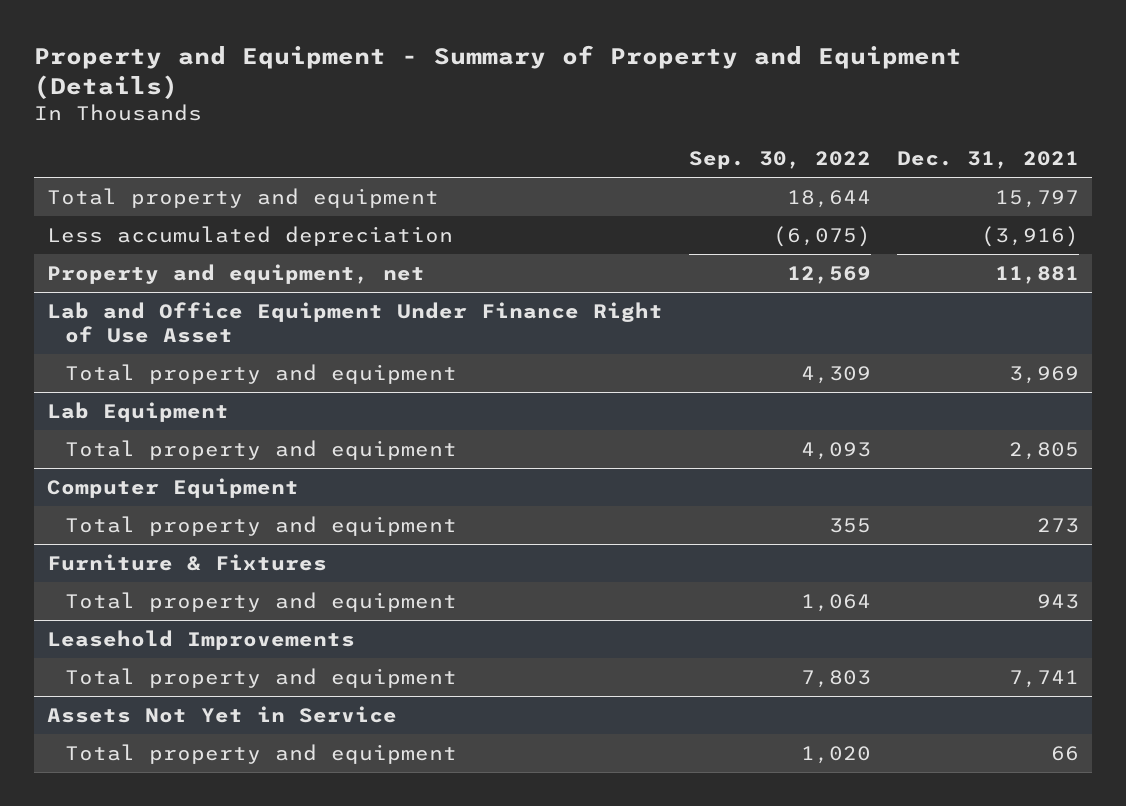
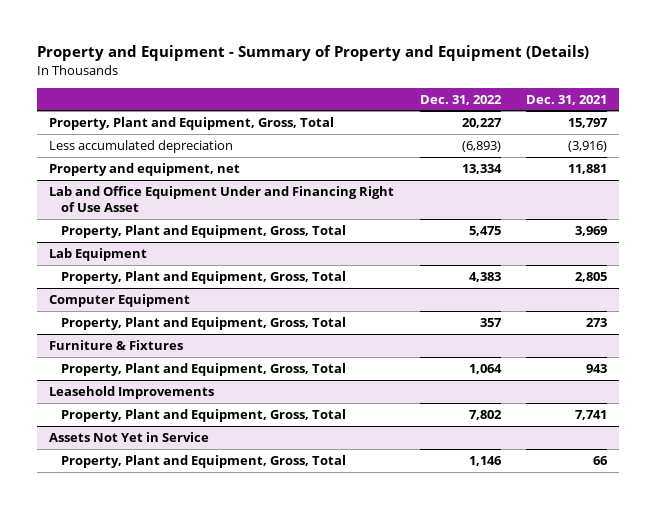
[688,151,871,170] Sep. 30, 2022 -> none
none -> [419,94,502,105] Dec. 31, 2022
[47,187,440,208] Total property and equipment -> [49,116,335,130] Property, Plant and Equipment, Gross, Total
[47,301,664,344] Lab and Office Equipment Under Finance Right of Use Asset -> [49,185,395,213] Lab and Office Equipment Under and Financing Right of Use Asset
[65,363,458,384] Total property and equipment -> [60,224,346,238] Property, Plant and Equipment, Gross, Total
[65,439,458,460] Total property and equipment -> [60,270,346,284] Property, Plant and Equipment, Gross, Total
[65,515,458,536] Total property and equipment -> [60,316,346,330] Property, Plant and Equipment, Gross, Total
[65,591,458,612] Total property and equipment -> [60,362,346,376] Property, Plant and Equipment, Gross, Total
[65,667,458,688] Total property and equipment -> [60,408,346,422] Property, Plant and Equipment, Gross, Total
[65,743,458,764] Total property and equipment -> [60,454,346,468] Property, Plant and Equipment, Gross, Total

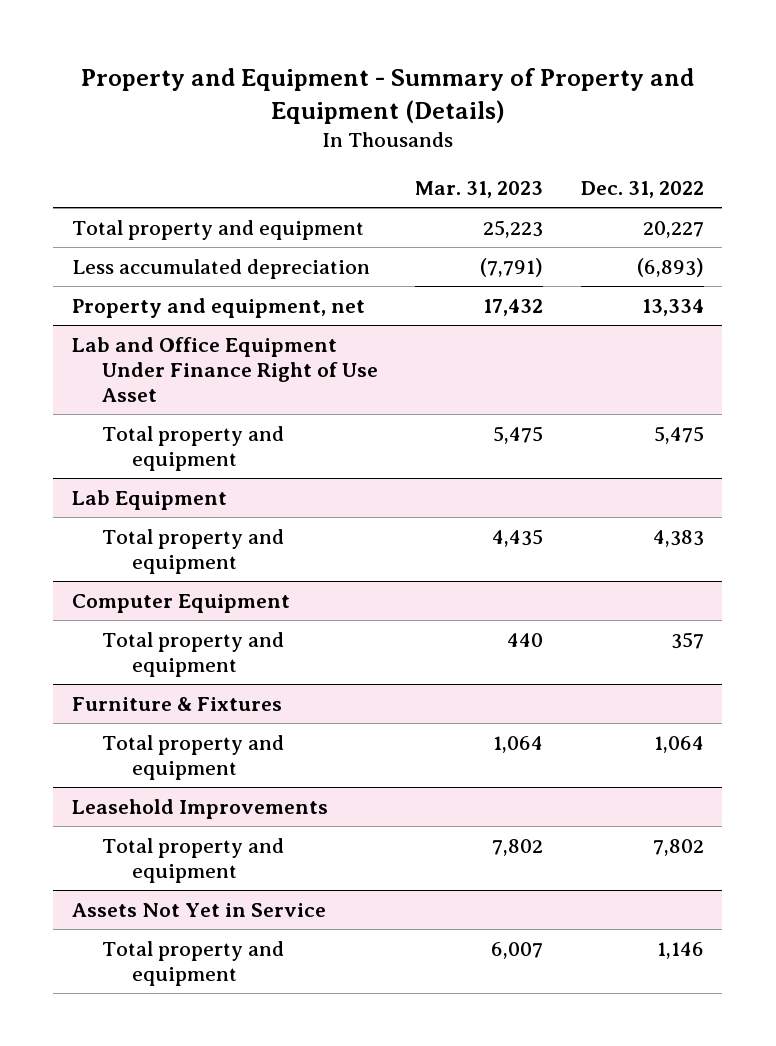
[525,94,607,105] Dec. 31, 2021 -> none
none -> [415,181,544,199] Mar. 31, 2023
[49,116,335,130] Property, Plant and Equipment, Gross, Total -> [72,219,365,240] Total property and equipment
[49,185,395,213] Lab and Office Equipment Under and Financing Right of Use Asset -> [72,336,378,402] Lab and Office Equipment Under Finance Right of Use Asset
[60,224,346,238] Property, Plant and Equipment, Gross, Total -> [101,425,284,471] Total property and equipment
[60,270,346,284] Property, Plant and Equipment, Gross, Total -> [101,528,284,574] Total property and equipment
[60,316,346,330] Property, Plant and Equipment, Gross, Total -> [101,631,284,677] Total property and equipment
[60,362,346,376] Property, Plant and Equipment, Gross, Total -> [101,734,284,780] Total property and equipment
[60,408,346,422] Property, Plant and Equipment, Gross, Total -> [101,837,284,883] Total property and equipment
[60,454,346,468] Property, Plant and Equipment, Gross, Total -> [101,940,284,986] Total property and equipment

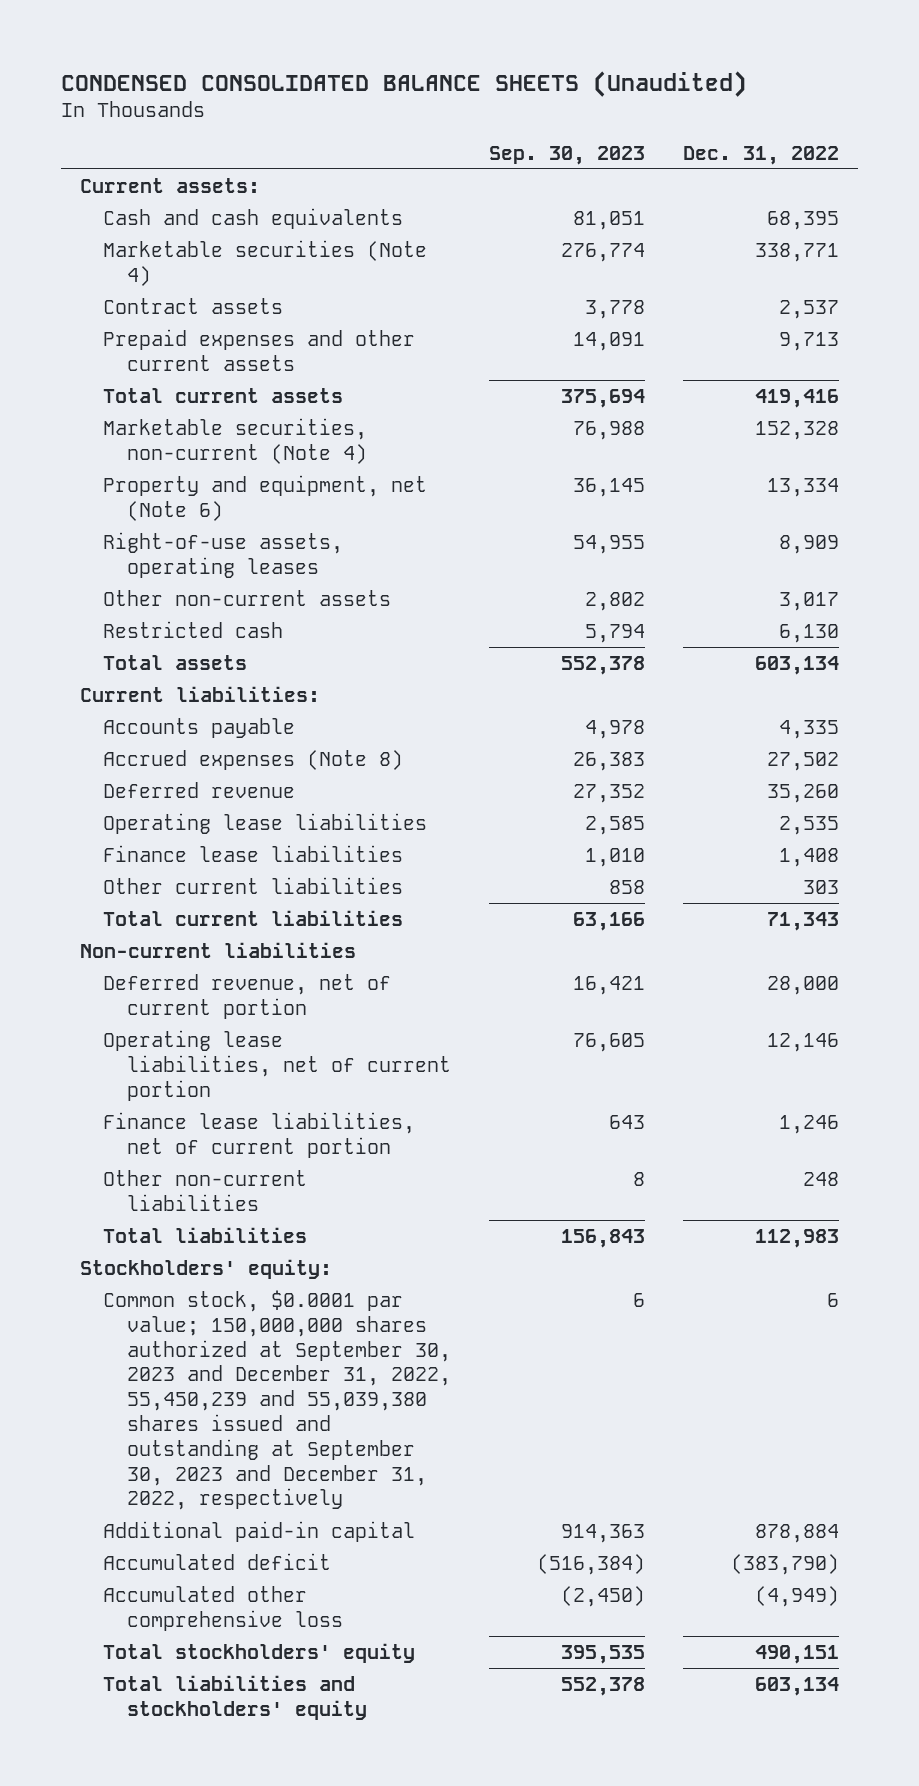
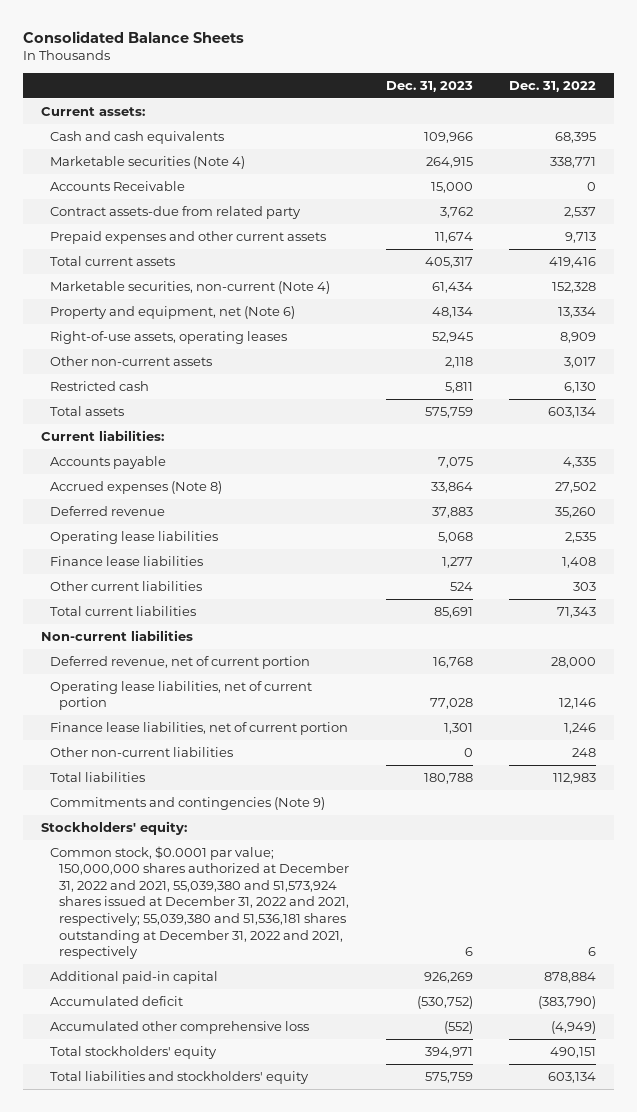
[60,70,747,97] CONDENSED CONSOLIDATED BALANCE SHEETS (Unaudited) -> [22,30,244,43] Consolidated Balance Sheets
[488,145,645,165] Sep. 30, 2023 -> none
none -> [385,80,473,92] Dec. 31, 2023
none -> [50,180,186,191] Accounts Receivable
[103,297,284,314] Contract assets -> [50,205,302,219] Contract assets-due from related party
none -> [50,796,326,810] Commitments and contingencies (Note 9)
[103,1289,451,1511] Common stock, $0.0001 par value; 150,000,000 shares authorized at September 30, 2023 and December 31, 2022, 55,450,239 and 55,039,380 shares issued and outstanding at September 30, 2023 and December 31, 2022, respectively -> [50,845,350,960] Common stock, $0.0001 par value; 150,000,000 shares authorized at December 31, 2022 and 2021, 55,039,380 and 51,573,924 shares issued at December 31, 2022 and 2021, respectively; 55,039,380 and 51,536,181 shares outstanding at December 31, 2022 and 2021, respectively

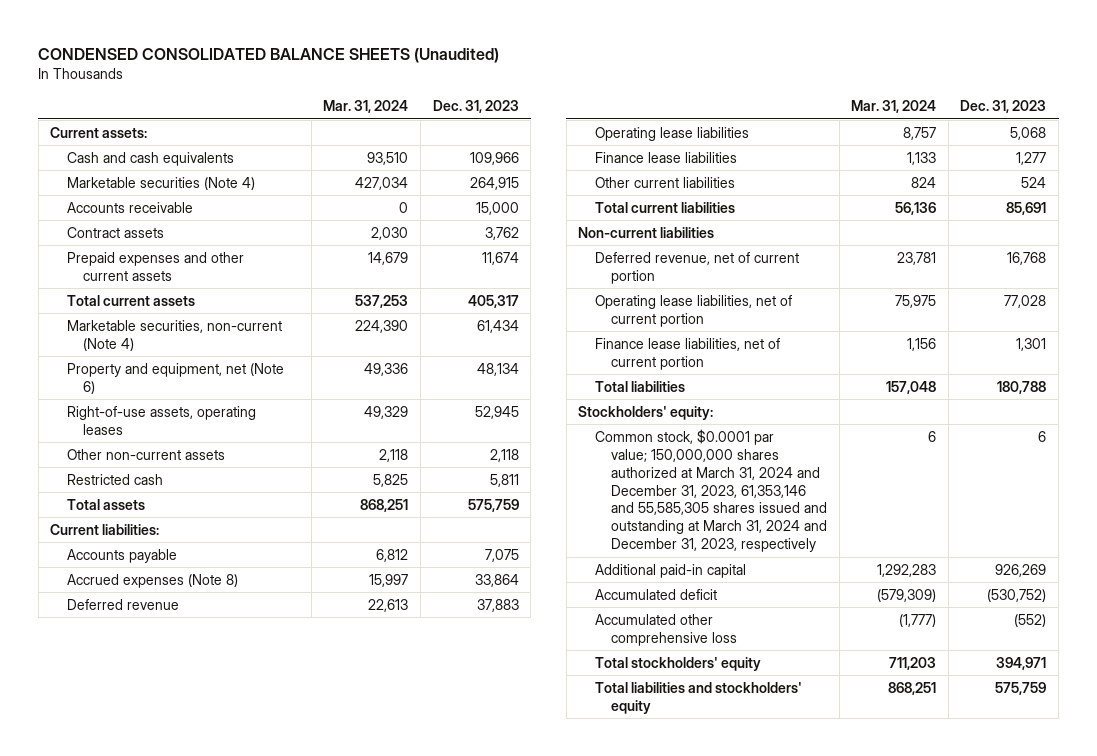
[22,30,244,43] Consolidated Balance Sheets -> [38,48,500,64] CONDENSED CONSOLIDATED BALANCE SHEETS (Unaudited)
[509,80,597,92] Dec. 31, 2022 -> none
none -> [323,100,409,114] Mar. 31, 2024
[50,180,186,191] Accounts Receivable -> [66,201,193,213] Accounts receivable
[50,205,302,219] Contract assets-due from related party -> [66,226,164,238] Contract assets
[50,746,234,757] Other non-current liabilities -> none
[50,796,326,810] Commitments and contingencies (Note 9) -> none
[50,845,350,960] Common stock, $0.0001 par value; 150,000,000 shares authorized at December 31, 2022 and 2021, 55,039,380 and 51,573,924 shares issued at December 31, 2022 and 2021, respectively; 55,039,380 and 51,536,181 shares outstanding at December 31, 2022 and 2021, respectively -> [594,428,827,553] Common stock, $0.0001 par value; 150,000,000 shares authorized at March 31, 2024 and December 31, 2023, 61,353,146 and 55,585,305 shares issued and outstanding at March 31, 2024 and December 31, 2023, respectively

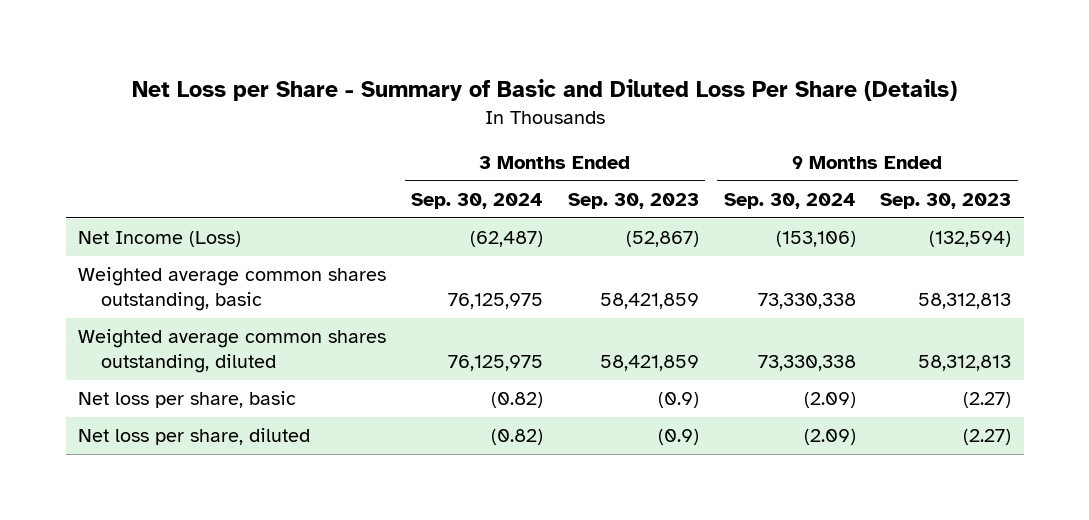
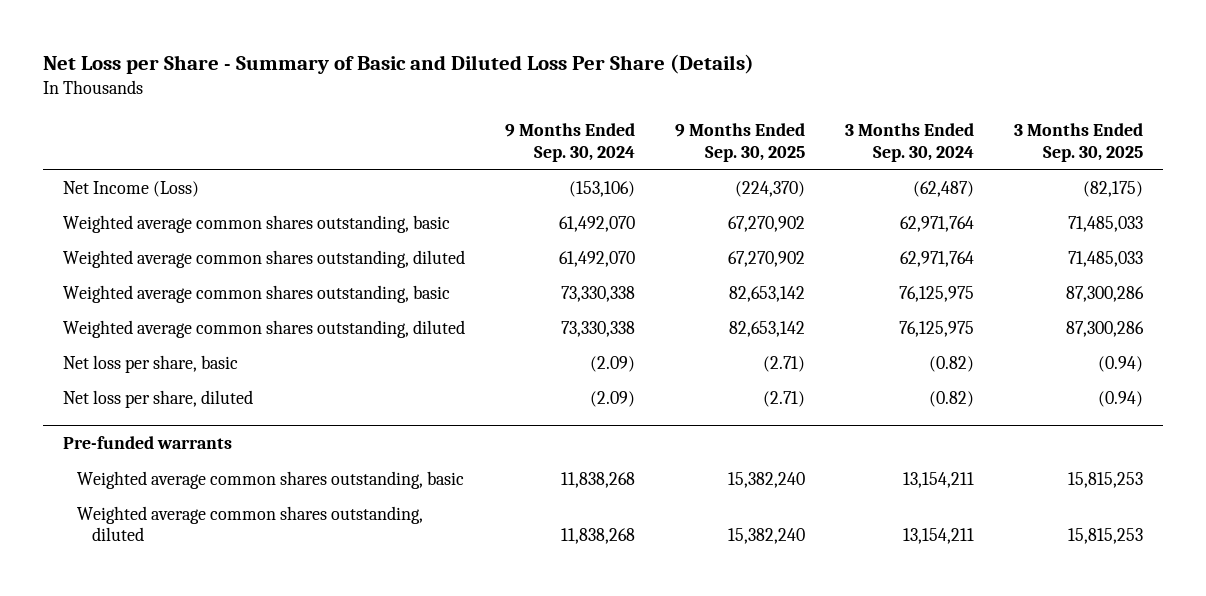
[567,193,699,210] Sep. 30, 2023 -> none
[880,193,1012,210] Sep. 30, 2023 -> none
none -> [674,122,805,162] 9 Months Ended Sep. 30, 2025
none -> [1014,122,1144,162] 3 Months Ended Sep. 30, 2025
none -> [62,214,450,233] Weighted average common shares outstanding, basic
none -> [62,249,465,268] Weighted average common shares outstanding, diluted
none -> [62,436,232,450] Pre-funded warrants
none -> [77,470,465,489] Weighted average common shares outstanding, basic
none -> [77,505,424,542] Weighted average common shares outstanding, diluted

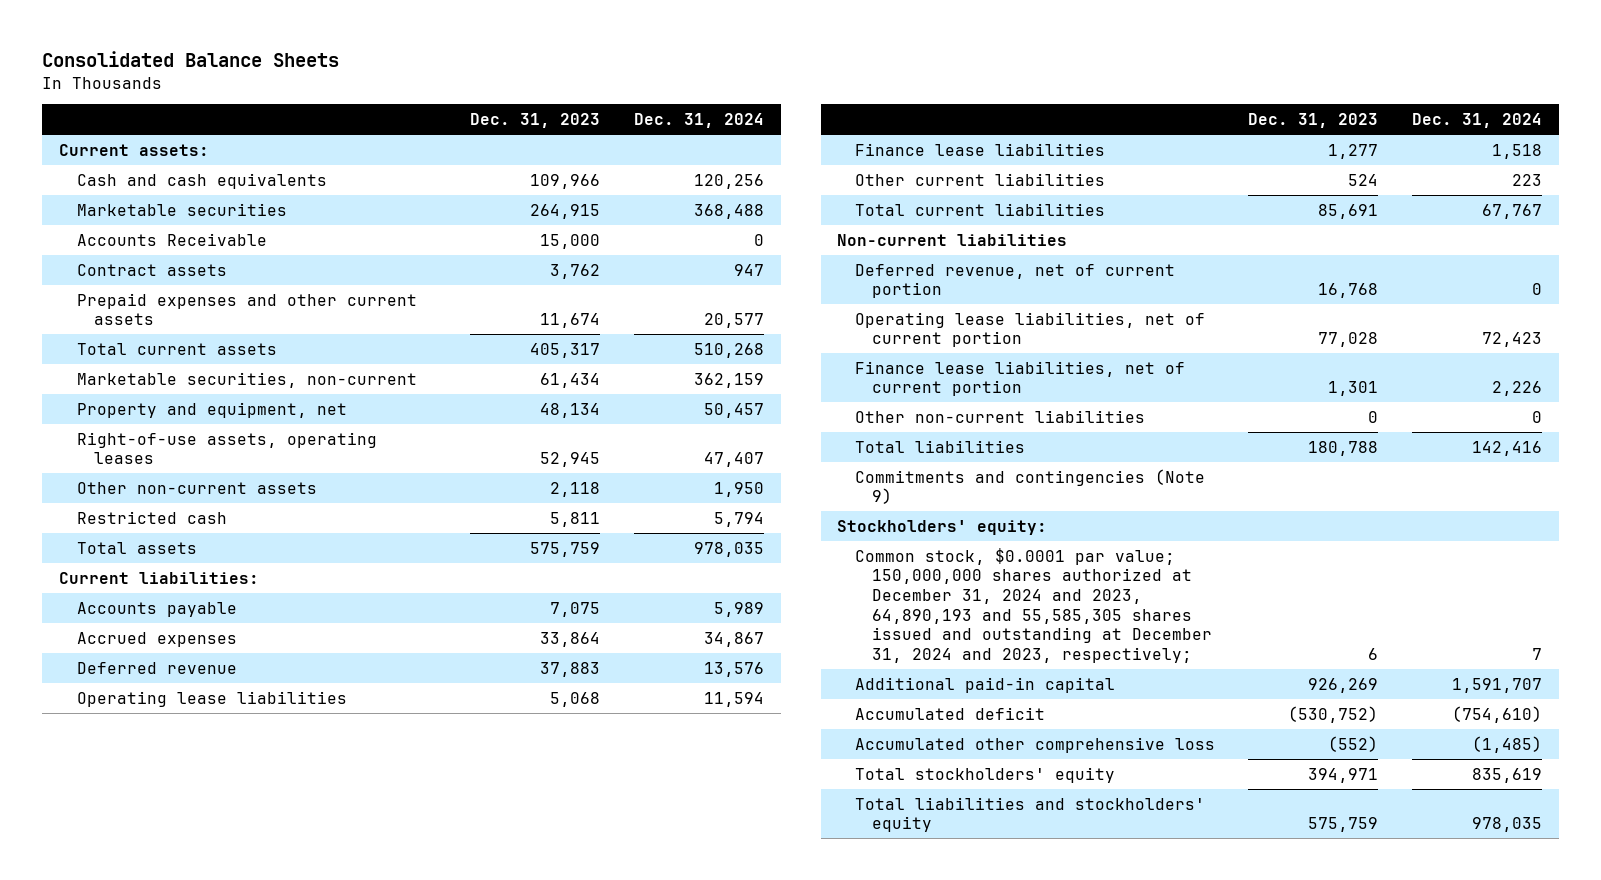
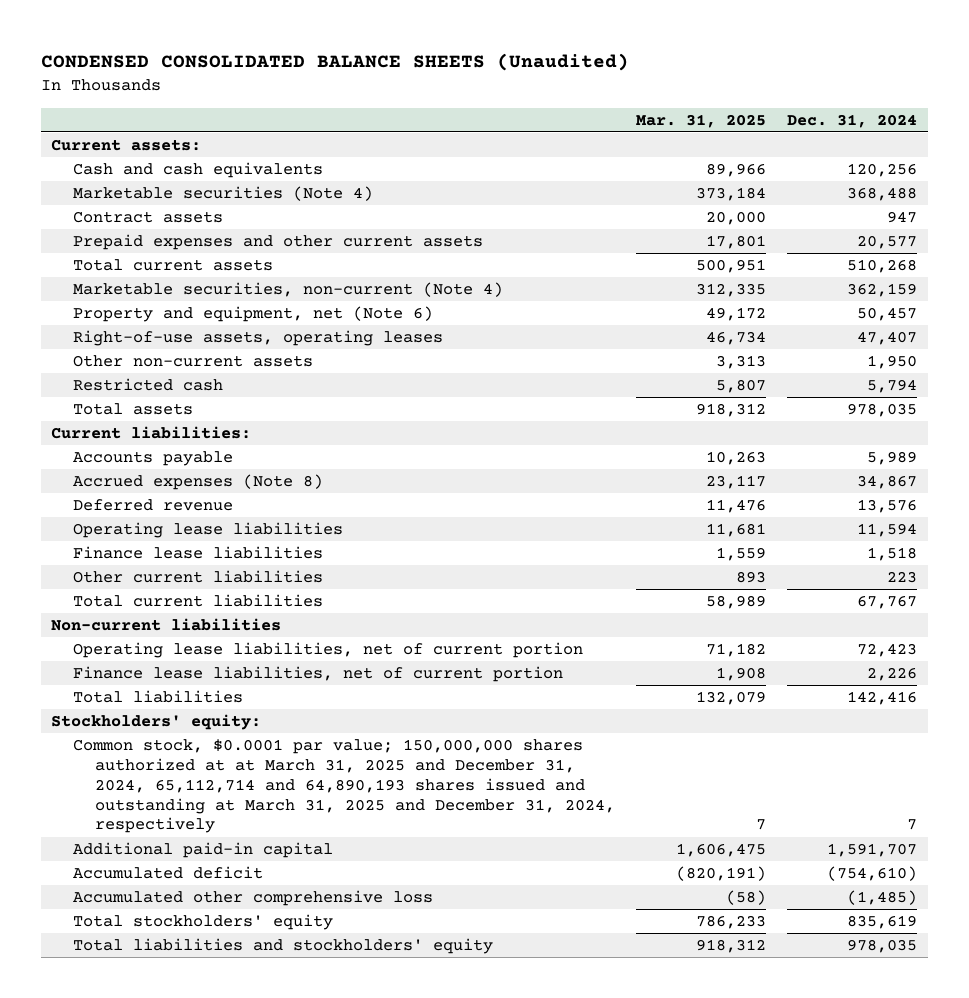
[42,51,340,68] Consolidated Balance Sheets -> [40,53,629,72] CONDENSED CONSOLIDATED BALANCE SHEETS (Unaudited)
[470,113,601,129] Dec. 31, 2023 -> none
none -> [635,113,766,128] Mar. 31, 2025
[76,232,267,246] Accounts Receivable -> none
[76,202,287,216] Marketable securities -> [73,186,374,202] Marketable securities (Note 4)
[76,371,417,388] Marketable securities, non-current -> [73,282,504,298] Marketable securities, non-current (Note 4)
[76,401,347,418] Property and equipment, net -> [73,306,434,323] Property and equipment, net (Note 6)
[76,631,237,647] Accrued expenses -> [73,474,324,491] Accrued expenses (Note 8)
[854,263,1175,299] Deferred revenue, net of current portion -> none
[854,409,1145,423] Other non-current liabilities -> none
[854,468,1205,505] Commitments and contingencies (Note 9) -> none
[854,547,1213,663] Common stock, $0.0001 par value; 150,000,000 shares authorized at December 31, 2024 and 2023, 64,890,193 and 55,585,305 shares issued and outstanding at December 31, 2024 and 2023, respectively; -> [73,739,615,834] Common stock, $0.0001 par value; 150,000,000 shares authorized at at March 31, 2025 and December 31, 2024, 65,112,714 and 64,890,193 shares issued and outstanding at March 31, 2025 and December 31, 2024, respectively

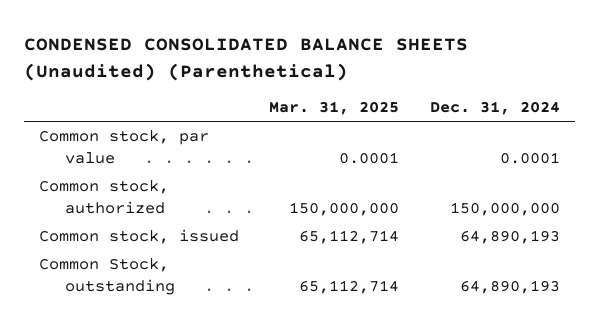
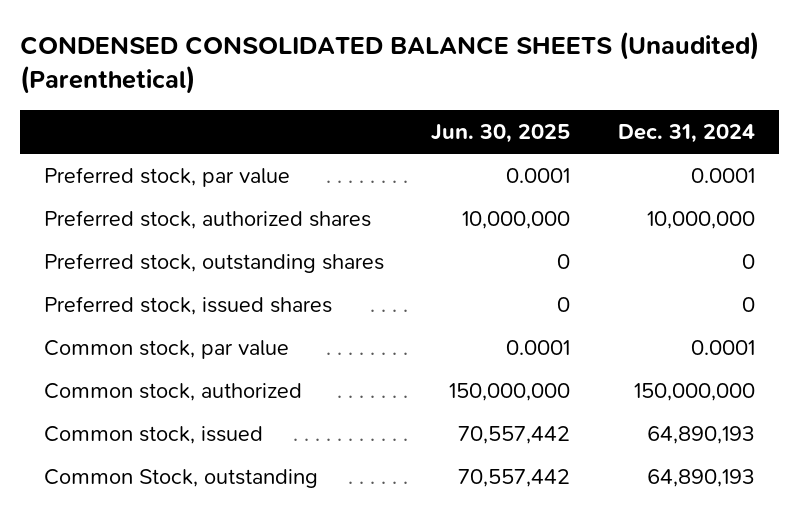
[269,101,400,116] Mar. 31, 2025 -> none
none -> [431,124,571,144] Jun. 30, 2025
none -> [43,167,290,188] Preferred stock, par value
none -> [43,210,371,230] Preferred stock, authorized shares
none -> [43,253,384,274] Preferred stock, outstanding shares
none -> [43,296,332,316] Preferred stock, issued shares

